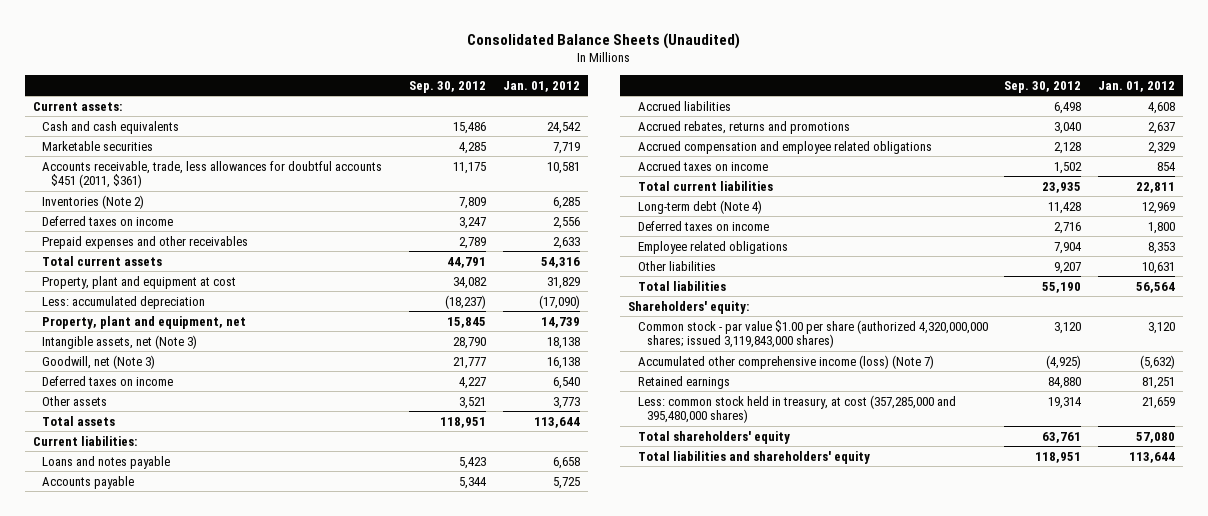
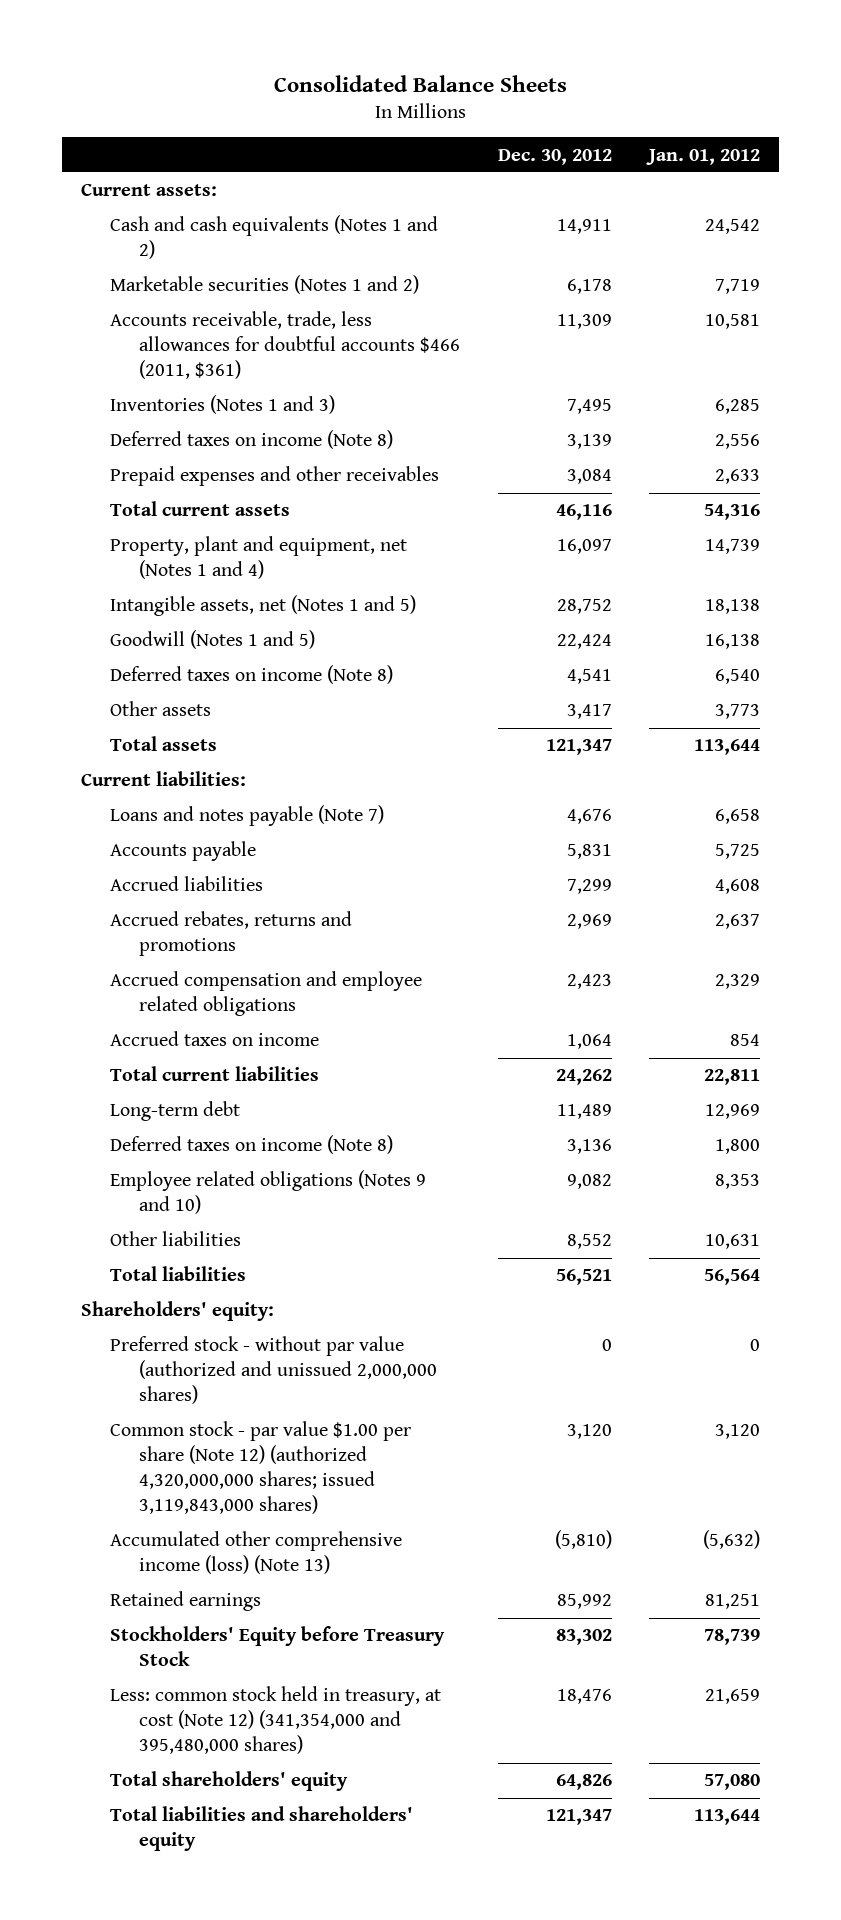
[467,33,741,50] Consolidated Balance Sheets (Unaudited) -> [273,74,567,92] Consolidated Balance Sheets
[408,81,486,94] Sep. 30, 2012 -> none
none -> [497,148,612,165] Dec. 30, 2012
[42,120,180,134] Cash and cash equivalents -> [109,215,438,260] Cash and cash equivalents (Notes 1 and 2)
[42,140,154,151] Marketable securities -> [109,275,419,295] Marketable securities (Notes 1 and 2)
[42,160,383,189] Accounts receivable, trade, less allowances for doubtful accounts $451 (2011, $361) -> [109,311,460,380] Accounts receivable, trade, less allowances for doubtful accounts $466 (2011, $361)
[42,194,145,209] Inventories (Note 2) -> [109,395,335,415] Inventories (Notes 1 and 3)
[42,215,174,226] Deferred taxes on income -> [109,430,393,450] Deferred taxes on income (Note 8)
[42,275,237,289] Property, plant and equipment at cost -> none
[42,295,206,309] Less: accumulated depreciation -> none
[42,315,247,329] Property, plant and equipment, net -> [109,536,407,580] Property, plant and equipment, net (Notes 1 and 4)
[42,334,198,349] Intangible assets, net (Note 3) -> [109,595,416,617] Intangible assets, net (Notes 1 and 5)
[42,354,156,369] Goodwill, net (Note 3) -> [109,630,315,650] Goodwill (Notes 1 and 5)
[42,375,174,386] Deferred taxes on income -> [109,665,393,685] Deferred taxes on income (Note 8)
[42,455,171,469] Loans and notes payable -> [109,805,384,827] Loans and notes payable (Note 7)
[637,199,762,214] Long-term debt (Note 4) -> [109,1101,240,1122] Long-term debt
[637,220,769,231] Deferred taxes on income -> [109,1135,393,1155] Deferred taxes on income (Note 8)
[637,240,788,254] Employee related obligations -> [109,1170,426,1215] Employee related obligations (Notes 9 and 10)
none -> [109,1336,437,1405] Preferred stock - without par value (authorized and unissued 2,000,000 shares)
[637,319,988,349] Common stock - par value $1.00 per share (authorized 4,320,000,000 shares; issued 3,119,843,000 shares) -> [109,1421,411,1515] Common stock - par value $1.00 per share (Note 12) (authorized 4,320,000,000 shares; issued 3,119,843,000 shares)
[637,354,934,369] Accumulated other comprehensive income (loss) (Note 7) -> [109,1531,402,1575] Accumulated other comprehensive income (loss) (Note 13)
none -> [109,1626,445,1667] Stockholders' Equity before Treasury Stock
[637,394,956,424] Less: common stock held in treasury, at cost (357,285,000 and 395,480,000 shares) -> [109,1686,441,1755] Less: common stock held in treasury, at cost (Note 12) (341,354,000 and 395,480,000 shares)

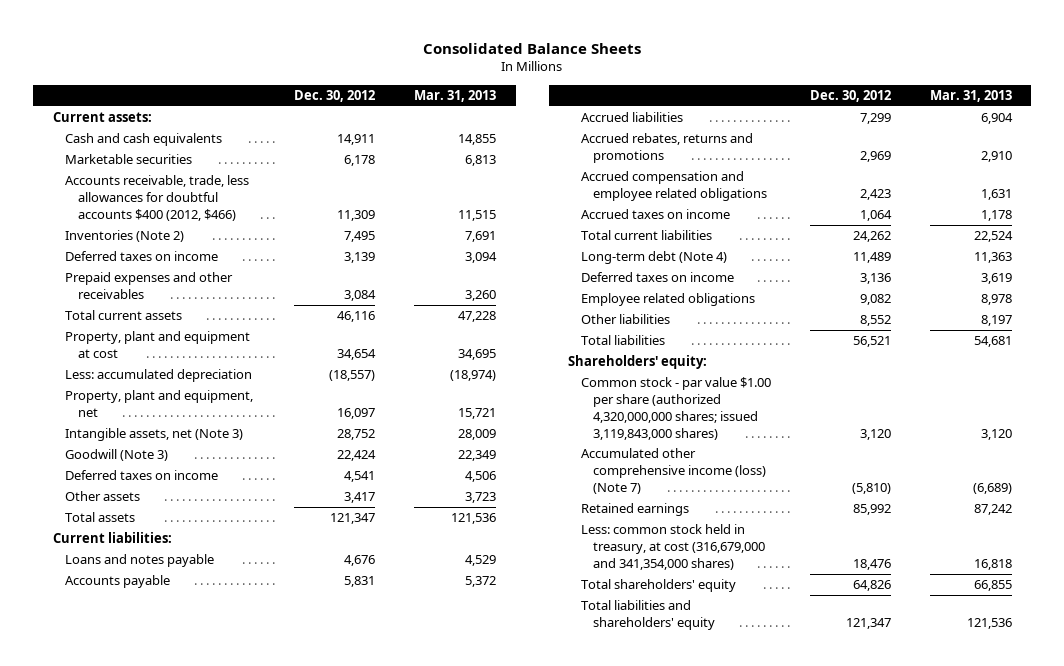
[646,148,761,165] Jan. 01, 2012 -> none
none -> [414,89,497,102] Mar. 31, 2013
[109,215,438,260] Cash and cash equivalents (Notes 1 and 2) -> [65,133,223,147] Cash and cash equivalents
[109,275,419,295] Marketable securities (Notes 1 and 2) -> [65,154,193,165] Marketable securities
[109,311,460,380] Accounts receivable, trade, less allowances for doubtful accounts $466 (2011, $361) -> [65,175,250,221] Accounts receivable, trade, less allowances for doubtful accounts $400 (2012, $466)
[109,395,335,415] Inventories (Notes 1 and 3) -> [65,230,185,243] Inventories (Note 2)
[109,430,393,450] Deferred taxes on income (Note 8) -> [65,251,219,262] Deferred taxes on income
none -> [65,331,251,359] Property, plant and equipment at cost
none -> [65,369,253,383] Less: accumulated depreciation
[109,536,407,580] Property, plant and equipment, net (Notes 1 and 4) -> [65,390,254,418] Property, plant and equipment, net
[109,595,416,617] Intangible assets, net (Notes 1 and 5) -> [65,428,244,442] Intangible assets, net (Note 3)
[109,630,315,650] Goodwill (Notes 1 and 5) -> [65,449,169,462] Goodwill (Note 3)
[109,665,393,685] Deferred taxes on income (Note 8) -> [65,470,219,481] Deferred taxes on income
[109,805,384,827] Loans and notes payable (Note 7) -> [65,554,215,568] Loans and notes payable
[109,1101,240,1122] Long-term debt -> [580,251,727,265] Long-term debt (Note 4)
[109,1135,393,1155] Deferred taxes on income (Note 8) -> [580,272,734,283] Deferred taxes on income
[109,1170,426,1215] Employee related obligations (Notes 9 and 10) -> [580,293,755,307] Employee related obligations
[109,1336,437,1405] Preferred stock - without par value (authorized and unissued 2,000,000 shares) -> none
[109,1421,411,1515] Common stock - par value $1.00 per share (Note 12) (authorized 4,320,000,000 shares; issued 3,119,843,000 shares) -> [580,377,771,440] Common stock - par value $1.00 per share (authorized 4,320,000,000 shares; issued 3,119,843,000 shares)
[109,1531,402,1575] Accumulated other comprehensive income (loss) (Note 13) -> [580,448,767,494] Accumulated other comprehensive income (loss) (Note 7)
[109,1626,445,1667] Stockholders' Equity before Treasury Stock -> none
[109,1686,441,1755] Less: common stock held in treasury, at cost (Note 12) (341,354,000 and 395,480,000 shares) -> [580,524,766,570] Less: common stock held in treasury, at cost (316,679,000 and 341,354,000 shares)

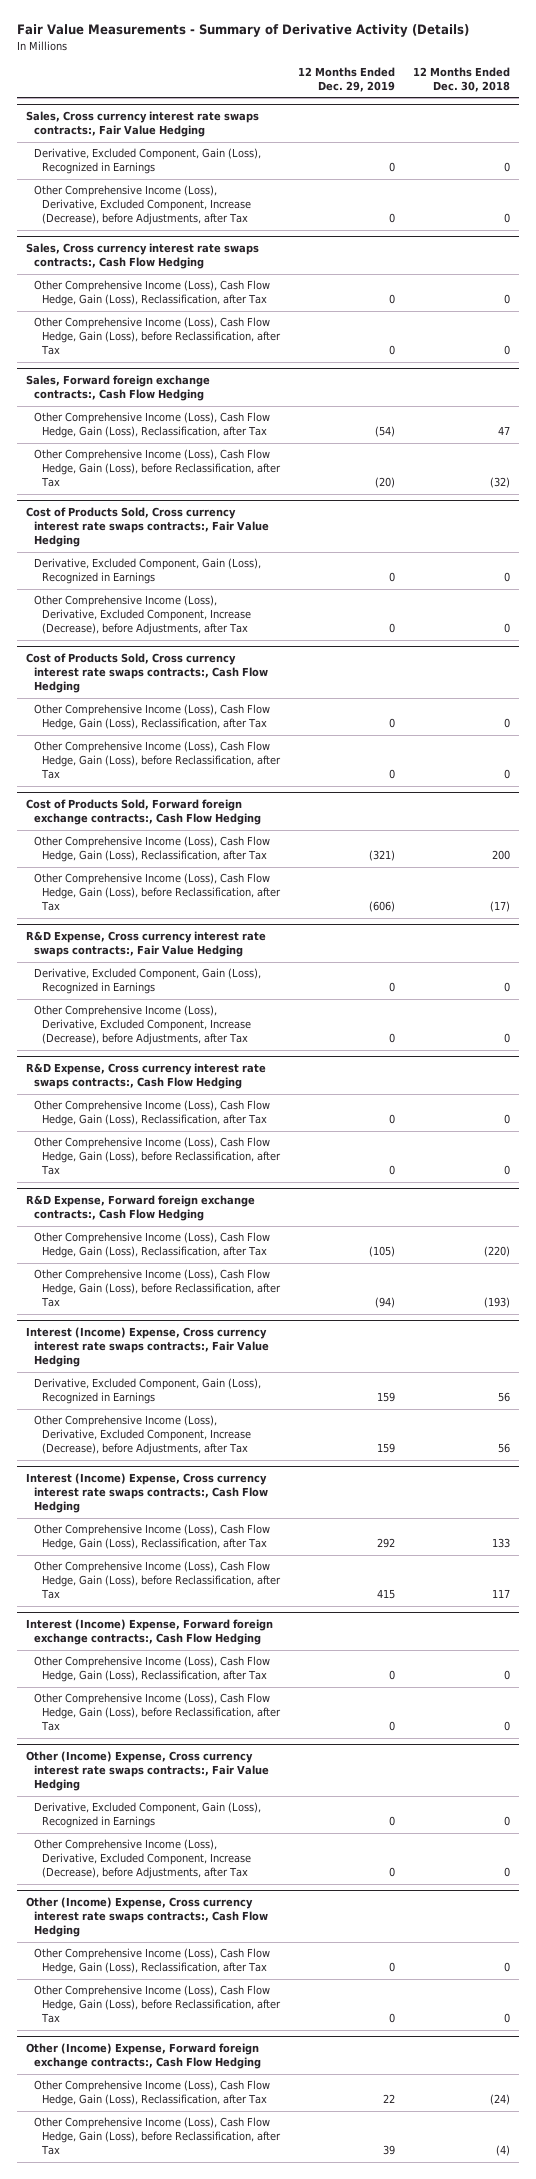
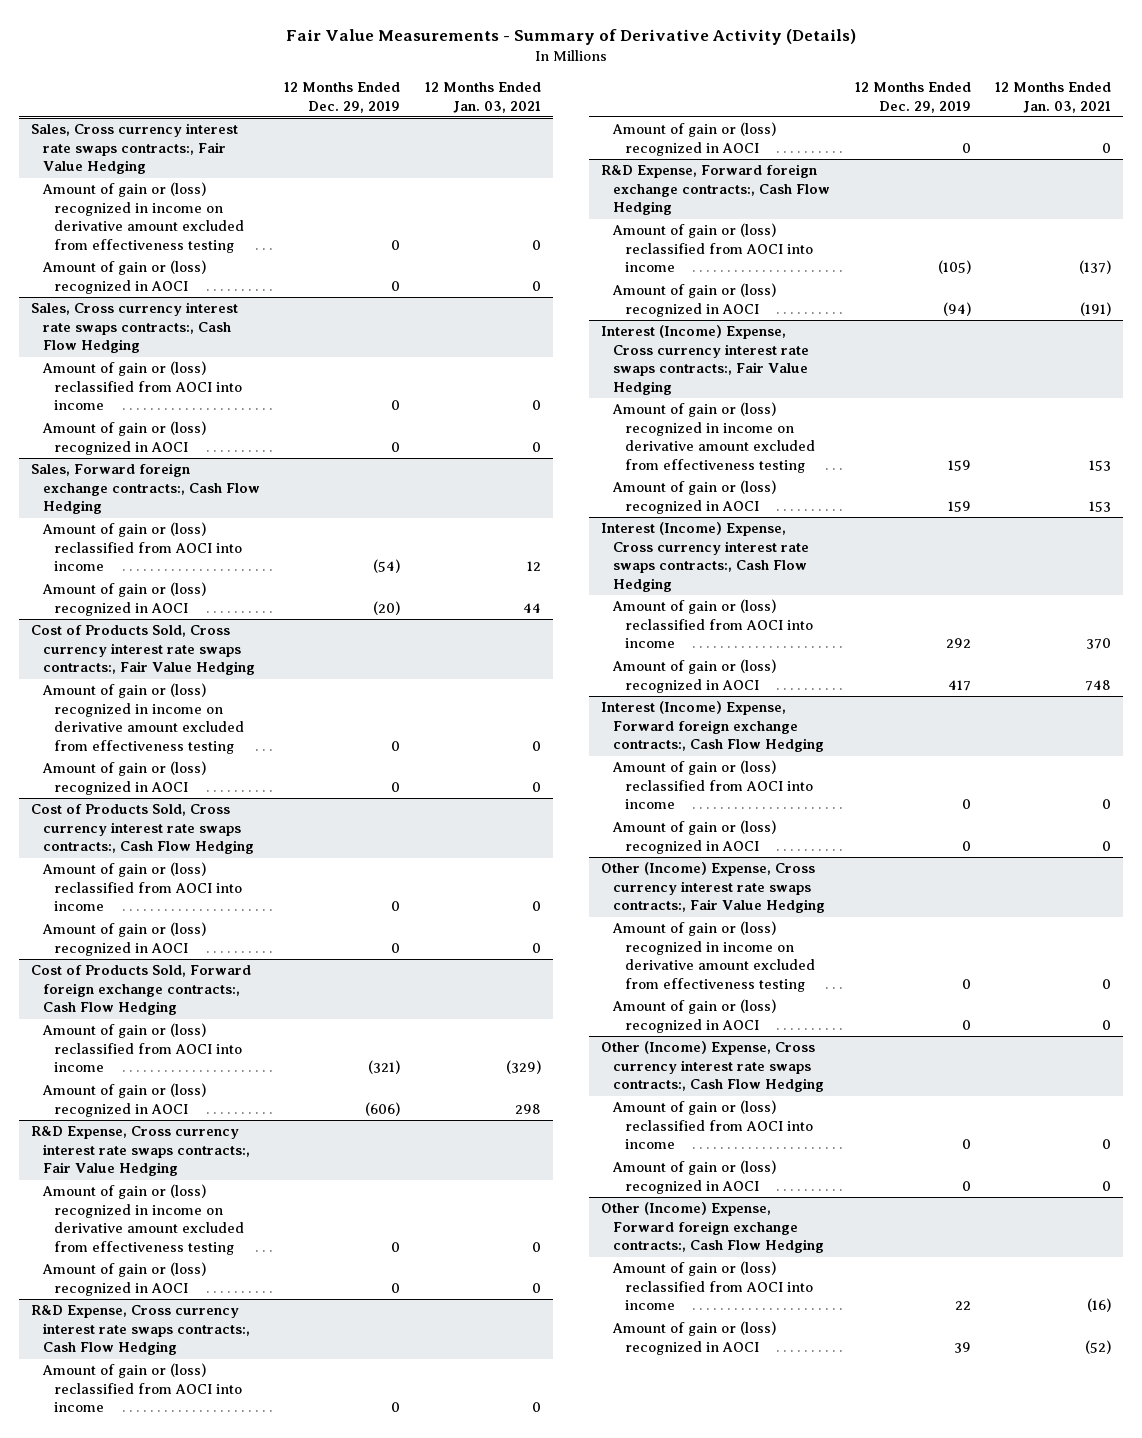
[412,67,510,93] 12 Months Ended Dec. 30, 2018 -> none
none -> [424,82,541,113] 12 Months Ended Jan. 03, 2021
[33,148,261,175] Derivative, Excluded Component, Gain (Loss), Recognized in Earnings -> [41,182,245,253] Amount of gain or (loss) recognized in income on derivative amount excluded from effectiveness testing
[33,185,251,226] Other Comprehensive Income (Loss), Derivative, Excluded Component, Increase (Decrease), before Adjustments, after Tax -> [41,260,206,294] Amount of gain or (loss) recognized in AOCI
[33,280,270,307] Other Comprehensive Income (Loss), Cash Flow Hedge, Gain (Loss), Reclassification, after Tax -> [41,361,243,411] Amount of gain or (loss) reclassified from AOCI into income
[33,317,281,356] Other Comprehensive Income (Loss), Cash Flow Hedge, Gain (Loss), before Reclassification, after Tax -> [41,421,206,455] Amount of gain or (loss) recognized in AOCI
[33,412,270,439] Other Comprehensive Income (Loss), Cash Flow Hedge, Gain (Loss), Reclassification, after Tax -> [41,522,243,572] Amount of gain or (loss) reclassified from AOCI into income
[33,449,281,488] Other Comprehensive Income (Loss), Cash Flow Hedge, Gain (Loss), before Reclassification, after Tax -> [41,582,206,616] Amount of gain or (loss) recognized in AOCI
[33,558,261,585] Derivative, Excluded Component, Gain (Loss), Recognized in Earnings -> [41,683,245,754] Amount of gain or (loss) recognized in income on derivative amount excluded from effectiveness testing
[33,595,251,636] Other Comprehensive Income (Loss), Derivative, Excluded Component, Increase (Decrease), before Adjustments, after Tax -> [41,761,206,795] Amount of gain or (loss) recognized in AOCI
[33,704,270,731] Other Comprehensive Income (Loss), Cash Flow Hedge, Gain (Loss), Reclassification, after Tax -> [41,862,243,912] Amount of gain or (loss) reclassified from AOCI into income
[33,741,281,780] Other Comprehensive Income (Loss), Cash Flow Hedge, Gain (Loss), before Reclassification, after Tax -> [41,922,206,956] Amount of gain or (loss) recognized in AOCI
[33,836,270,863] Other Comprehensive Income (Loss), Cash Flow Hedge, Gain (Loss), Reclassification, after Tax -> [41,1023,243,1073] Amount of gain or (loss) reclassified from AOCI into income
[33,873,281,912] Other Comprehensive Income (Loss), Cash Flow Hedge, Gain (Loss), before Reclassification, after Tax -> [41,1083,206,1117] Amount of gain or (loss) recognized in AOCI
[33,968,261,995] Derivative, Excluded Component, Gain (Loss), Recognized in Earnings -> [41,1184,245,1255] Amount of gain or (loss) recognized in income on derivative amount excluded from effectiveness testing
[33,1005,251,1046] Other Comprehensive Income (Loss), Derivative, Excluded Component, Increase (Decrease), before Adjustments, after Tax -> [41,1262,206,1296] Amount of gain or (loss) recognized in AOCI
[33,1100,270,1127] Other Comprehensive Income (Loss), Cash Flow Hedge, Gain (Loss), Reclassification, after Tax -> [41,1363,243,1413] Amount of gain or (loss) reclassified from AOCI into income
[33,1137,281,1176] Other Comprehensive Income (Loss), Cash Flow Hedge, Gain (Loss), before Reclassification, after Tax -> [612,122,777,156] Amount of gain or (loss) recognized in AOCI
[33,1232,270,1259] Other Comprehensive Income (Loss), Cash Flow Hedge, Gain (Loss), Reclassification, after Tax -> [612,223,813,273] Amount of gain or (loss) reclassified from AOCI into income
[33,1269,281,1308] Other Comprehensive Income (Loss), Cash Flow Hedge, Gain (Loss), before Reclassification, after Tax -> [612,283,777,317] Amount of gain or (loss) recognized in AOCI
[33,1378,261,1405] Derivative, Excluded Component, Gain (Loss), Recognized in Earnings -> [612,402,815,473] Amount of gain or (loss) recognized in income on derivative amount excluded from effectiveness testing
[33,1415,251,1456] Other Comprehensive Income (Loss), Derivative, Excluded Component, Increase (Decrease), before Adjustments, after Tax -> [612,480,777,514] Amount of gain or (loss) recognized in AOCI
[33,1561,281,1600] Other Comprehensive Income (Loss), Cash Flow Hedge, Gain (Loss), before Reclassification, after Tax -> none
[33,1524,270,1551] Other Comprehensive Income (Loss), Cash Flow Hedge, Gain (Loss), Reclassification, after Tax -> [612,599,813,649] Amount of gain or (loss) reclassified from AOCI into income
none -> [612,659,777,693] Amount of gain or (loss) recognized in AOCI
[33,1656,270,1683] Other Comprehensive Income (Loss), Cash Flow Hedge, Gain (Loss), Reclassification, after Tax -> [612,760,813,810] Amount of gain or (loss) reclassified from AOCI into income
[33,1693,281,1732] Other Comprehensive Income (Loss), Cash Flow Hedge, Gain (Loss), before Reclassification, after Tax -> [612,820,777,854] Amount of gain or (loss) recognized in AOCI
[33,1802,261,1829] Derivative, Excluded Component, Gain (Loss), Recognized in Earnings -> [612,921,815,992] Amount of gain or (loss) recognized in income on derivative amount excluded from effectiveness testing
[33,1839,251,1880] Other Comprehensive Income (Loss), Derivative, Excluded Component, Increase (Decrease), before Adjustments, after Tax -> [612,999,777,1033] Amount of gain or (loss) recognized in AOCI
[33,1948,270,1975] Other Comprehensive Income (Loss), Cash Flow Hedge, Gain (Loss), Reclassification, after Tax -> [612,1100,813,1150] Amount of gain or (loss) reclassified from AOCI into income
[33,1985,281,2024] Other Comprehensive Income (Loss), Cash Flow Hedge, Gain (Loss), before Reclassification, after Tax -> [612,1160,777,1194] Amount of gain or (loss) recognized in AOCI
[33,2080,270,2107] Other Comprehensive Income (Loss), Cash Flow Hedge, Gain (Loss), Reclassification, after Tax -> [612,1261,813,1311] Amount of gain or (loss) reclassified from AOCI into income
[33,2117,281,2156] Other Comprehensive Income (Loss), Cash Flow Hedge, Gain (Loss), before Reclassification, after Tax -> [612,1321,777,1355] Amount of gain or (loss) recognized in AOCI

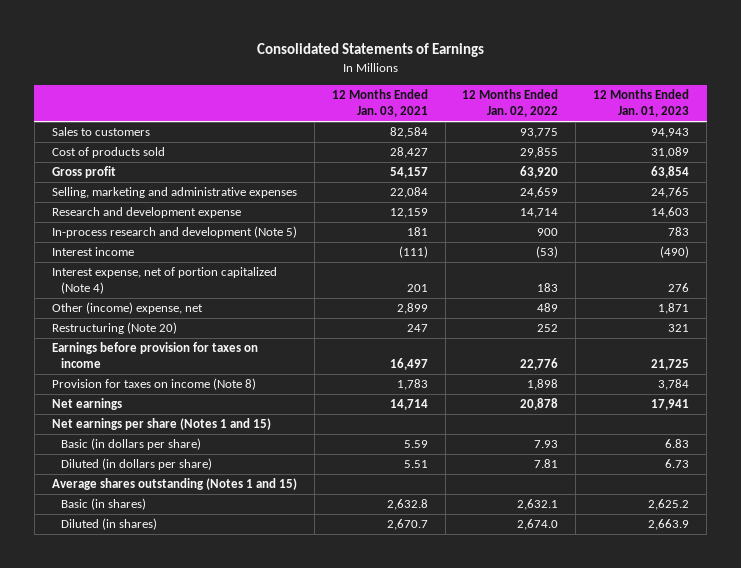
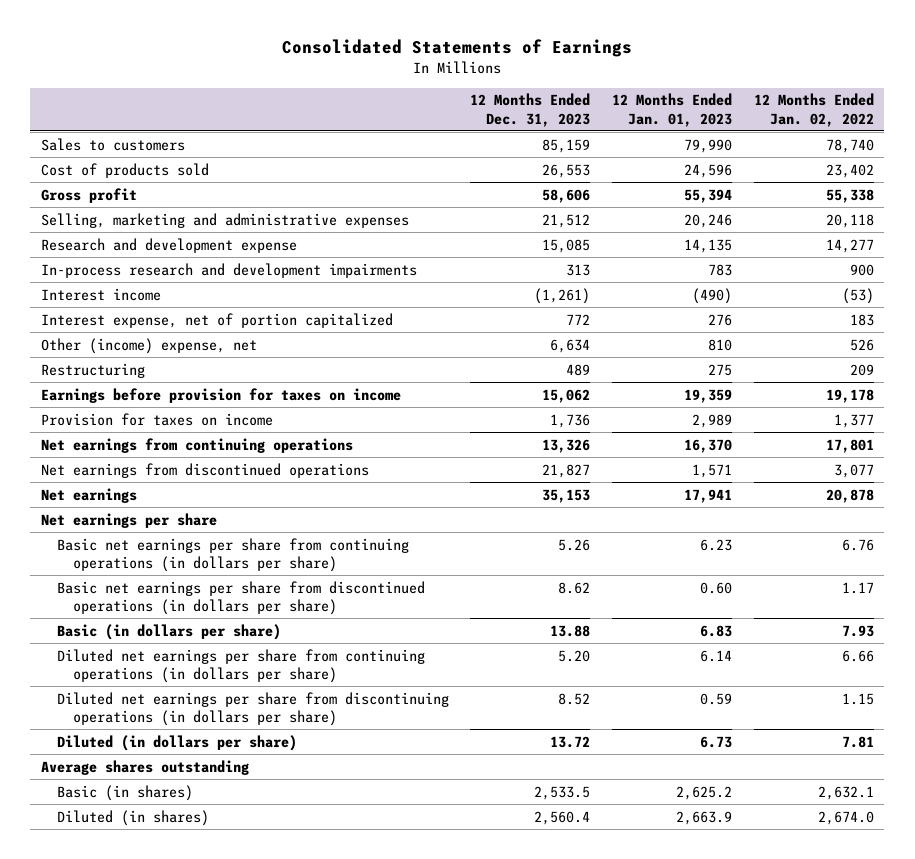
[331,89,428,118] 12 Months Ended Jan. 03, 2021 -> none
none -> [470,93,591,127] 12 Months Ended Dec. 31, 2023
[520,128,559,139] 93,775 -> [825,138,874,153] 78,740
[651,128,690,139] 94,943 -> [684,138,733,153] 79,990
[520,147,559,159] 29,855 -> [825,163,874,178] 23,402
[651,147,690,159] 31,089 -> [684,163,733,178] 24,596
[520,166,559,179] 63,920 -> [825,188,874,203] 55,338
[651,166,690,179] 63,854 -> [684,188,733,203] 55,394
[520,187,559,199] 24,659 -> [825,213,874,228] 20,118
[651,187,690,199] 24,765 -> [684,213,733,228] 20,246
[520,208,559,219] 14,714 -> [825,238,874,253] 14,277
[651,207,690,219] 14,603 -> [684,238,733,253] 14,135
[51,226,297,239] In-process research and development (Note 5) -> [41,262,418,278] In-process research and development impairments
[51,267,277,295] Interest expense, net of portion capitalized (Note 4) -> [41,312,394,328] Interest expense, net of portion capitalized
[537,303,559,313] 489 -> [849,338,874,351] 526
[658,303,690,315] 1,871 -> [708,338,733,351] 810
[51,322,177,335] Restructuring (Note 20) -> [41,362,146,378] Restructuring
[537,324,559,333] 252 -> [849,363,874,376] 209
[668,324,690,333] 321 -> [708,363,733,376] 275
[520,358,559,371] 22,776 -> [825,388,874,403] 19,178
[651,359,690,371] 21,725 -> [684,388,733,403] 19,359
[51,378,256,391] Provision for taxes on income (Note 8) -> [41,412,274,426] Provision for taxes on income
[527,379,559,391] 1,898 -> [833,413,874,428] 1,377
[658,379,690,391] 3,784 -> [692,413,733,428] 2,989
none -> [41,437,354,453] Net earnings from continuing operations
none -> [41,462,370,478] Net earnings from discontinued operations
[51,418,271,431] Net earnings per share (Notes 1 and 15) -> [41,512,218,528] Net earnings per share
none -> [56,537,409,572] Basic net earnings per share from continuing operations (in dollars per share)
none -> [56,580,425,615] Basic net earnings per share from discontinued operations (in dollars per share)
none -> [56,648,425,683] Diluted net earnings per share from continuing operations (in dollars per share)
none -> [56,691,449,726] Diluted net earnings per share from discontinuing operations (in dollars per share)
[51,478,297,491] Average shares outstanding (Notes 1 and 15) -> [41,759,250,775] Average shares outstanding

